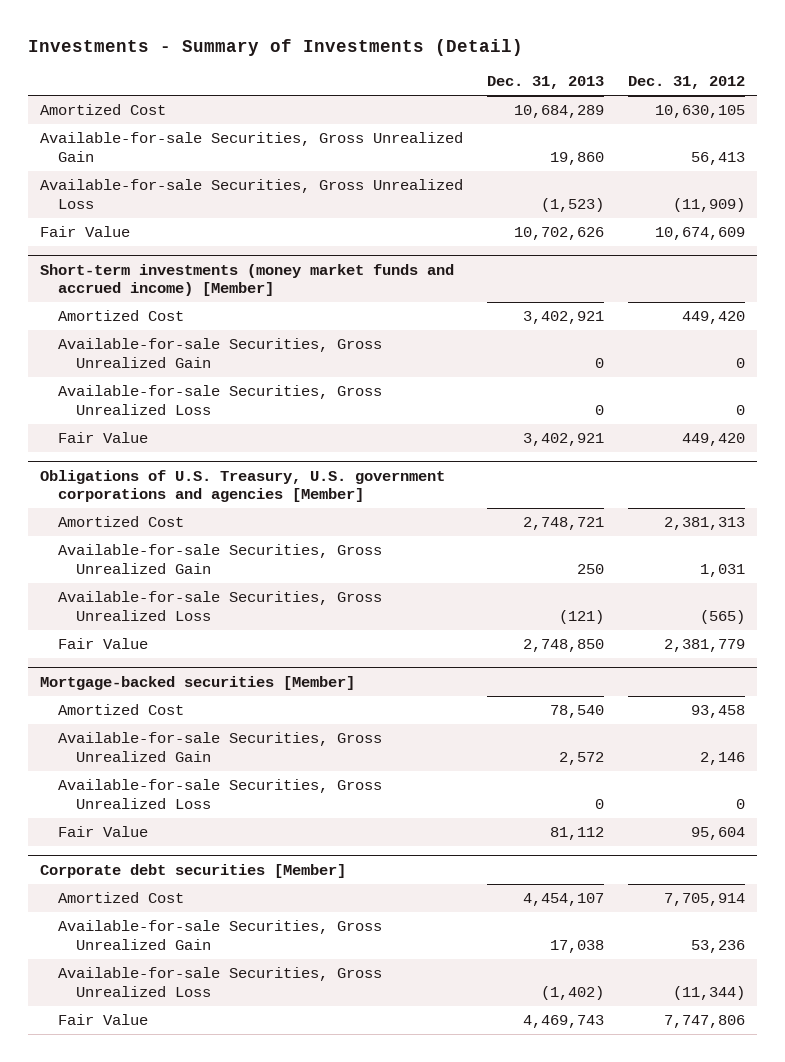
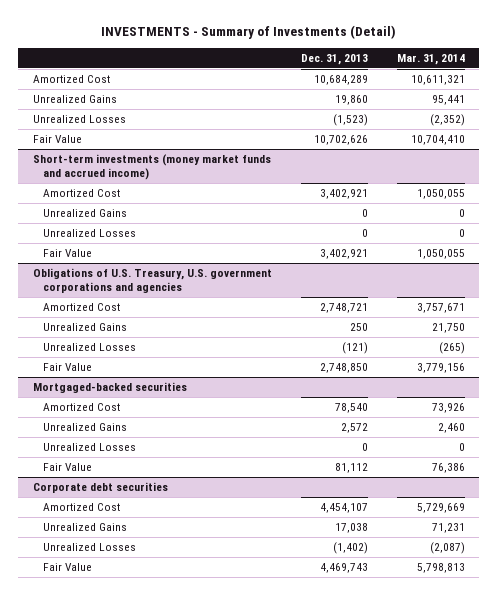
[27,38,523,56] Investments - Summary of Investments (Detail) -> [100,25,396,40] INVESTMENTS - Summary of Investments (Detail)
[627,76,745,90] Dec. 31, 2012 -> none
none -> [396,53,465,65] Mar. 31, 2014
[39,132,463,163] Available-for-sale Securities, Gross Unrealized Gain -> [32,95,117,104] Unrealized Gains
[39,179,463,210] Available-for-sale Securities, Gross Unrealized Loss -> [32,115,126,124] Unrealized Losses
[39,263,454,297] Short-term investments (money market funds and accrued income) [Member] -> [32,154,271,181] Short-term investments (money market funds and accrued income)
[58,338,383,369] Available-for-sale Securities, Gross Unrealized Gain -> [42,209,127,218] Unrealized Gains
[58,385,383,416] Available-for-sale Securities, Gross Unrealized Loss -> [42,229,136,238] Unrealized Losses
[39,469,445,503] Obligations of U.S. Treasury, U.S. government corporations and agencies [Member] -> [32,268,272,294] Obligations of U.S. Treasury, U.S. government corporations and agencies
[58,544,383,575] Available-for-sale Securities, Gross Unrealized Gain -> [42,323,127,332] Unrealized Gains
[58,591,383,622] Available-for-sale Securities, Gross Unrealized Loss -> [42,343,136,352] Unrealized Losses
[39,675,355,690] Mortgage-backed securities [Member] -> none
none -> [32,382,187,394] Mortgaged-backed securities
[58,732,383,763] Available-for-sale Securities, Gross Unrealized Gain -> [42,423,127,432] Unrealized Gains
[58,779,383,810] Available-for-sale Securities, Gross Unrealized Loss -> [42,443,136,452] Unrealized Losses
[39,863,346,878] Corporate debt securities [Member] -> [32,482,168,494] Corporate debt securities
[58,920,383,951] Available-for-sale Securities, Gross Unrealized Gain -> [42,523,127,532] Unrealized Gains
[58,967,383,998] Available-for-sale Securities, Gross Unrealized Loss -> [42,543,136,552] Unrealized Losses

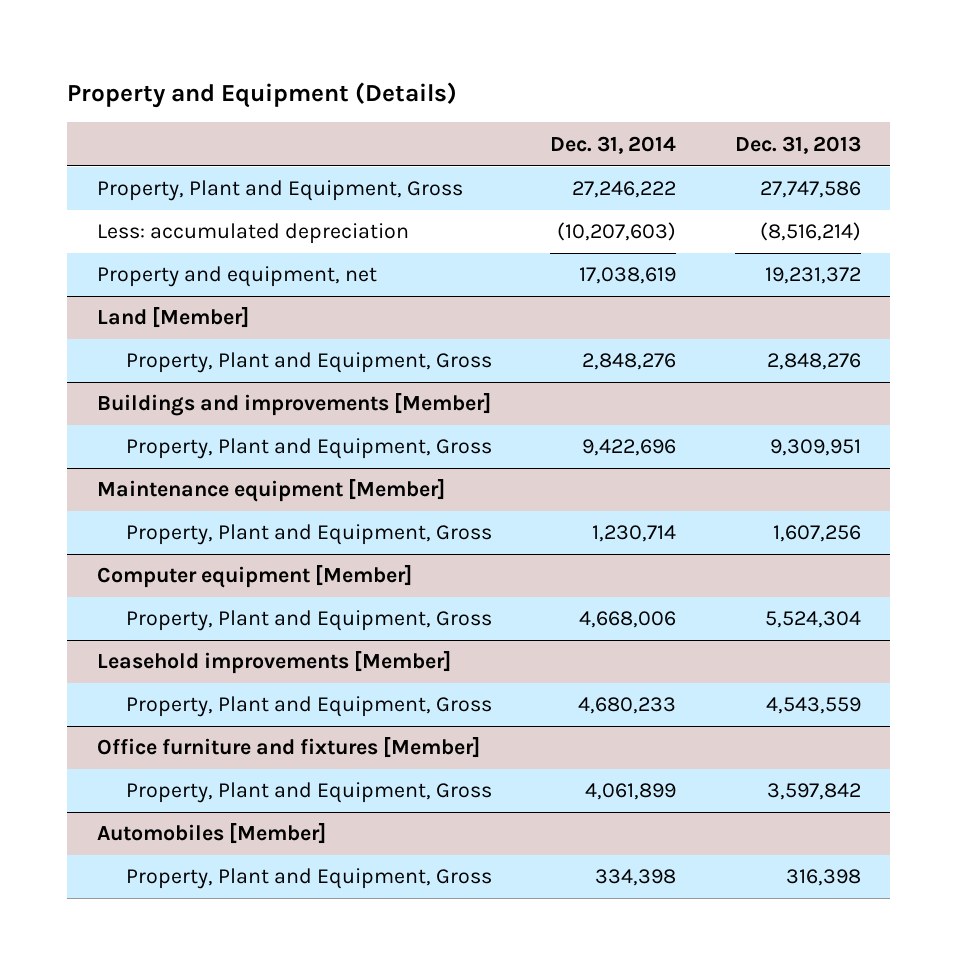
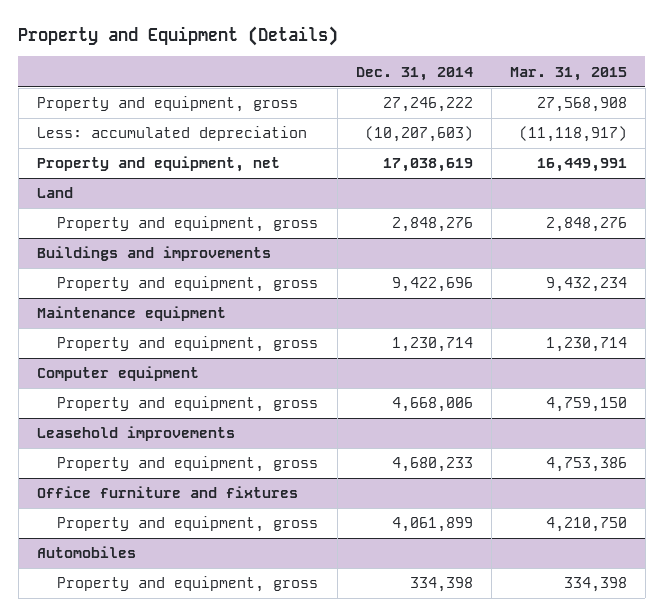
[734,135,861,154] Dec. 31, 2013 -> none
none -> [509,66,627,81] Mar. 31, 2015
[96,180,463,202] Property, Plant and Equipment, Gross -> [36,96,298,113] Property and equipment, gross
[96,307,249,329] Land [Member] -> [36,187,73,199] Land
[125,352,492,374] Property, Plant and Equipment, Gross -> [57,216,319,233] Property and equipment, gross
[96,393,491,417] Buildings and improvements [Member] -> [36,246,271,262] Buildings and improvements
[125,438,492,460] Property, Plant and Equipment, Gross -> [57,276,319,293] Property and equipment, gross
[96,479,445,503] Maintenance equipment [Member] -> [36,306,226,322] Maintenance equipment
[125,524,492,546] Property, Plant and Equipment, Gross -> [57,336,319,353] Property and equipment, gross
[96,565,412,589] Computer equipment [Member] -> [36,366,199,382] Computer equipment
[125,610,492,632] Property, Plant and Equipment, Gross -> [57,396,319,413] Property and equipment, gross
[96,651,451,675] Leasehold improvements [Member] -> [36,426,235,442] Leasehold improvements
[125,696,492,718] Property, Plant and Equipment, Gross -> [57,456,319,473] Property and equipment, gross
[96,737,480,759] Office furniture and fixtures [Member] -> [36,486,298,499] Office furniture and fixtures
[125,782,492,804] Property, Plant and Equipment, Gross -> [57,516,319,533] Property and equipment, gross
[96,823,326,845] Automobiles [Member] -> [36,546,136,559] Automobiles
[125,868,492,890] Property, Plant and Equipment, Gross -> [57,576,319,593] Property and equipment, gross

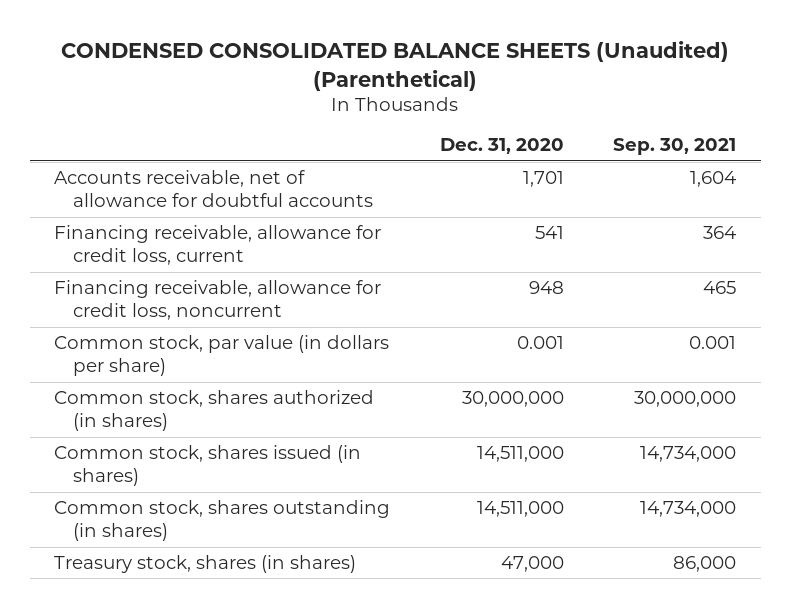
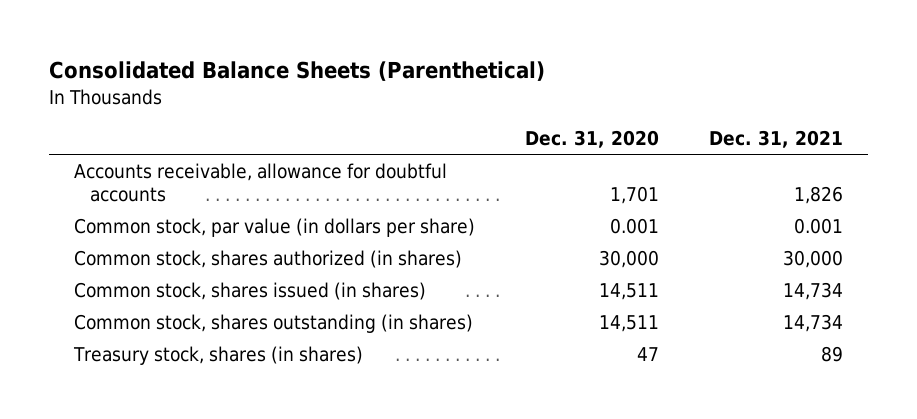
[61,41,730,91] CONDENSED CONSOLIDATED BALANCE SHEETS (Unaudited) (Parenthetical) -> [48,61,545,82] Consolidated Balance Sheets (Parenthetical)
[612,138,736,156] Sep. 30, 2021 -> none
none -> [708,130,843,149] Dec. 31, 2021
[54,224,382,266] Financing receivable, allowance for credit loss, current -> none
[54,279,382,321] Financing receivable, allowance for credit loss, noncurrent -> none
[54,169,374,208] Accounts receivable, net of allowance for doubtful accounts -> [73,162,447,203] Accounts receivable, allowance for doubtful accounts
[461,390,564,407] 30,000,000 -> [598,249,659,268] 30,000
[476,445,564,462] 14,511,000 -> [598,282,659,300] 14,511
[476,500,564,517] 14,511,000 -> [598,314,659,332] 14,511
[500,555,564,572] 47,000 -> [636,346,659,361] 47

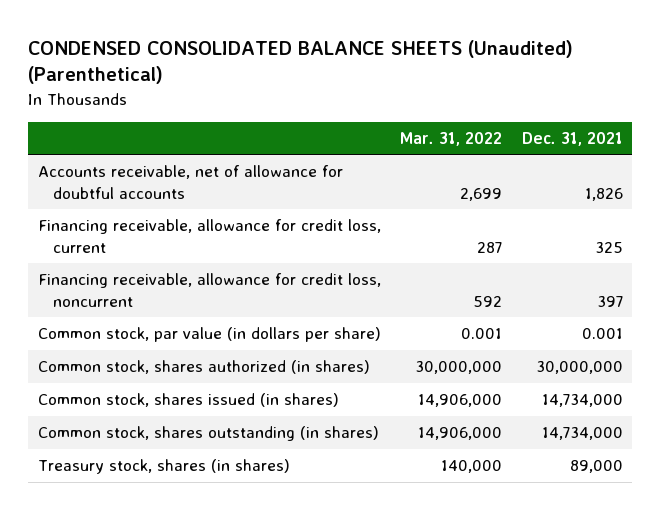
[48,61,545,82] Consolidated Balance Sheets (Parenthetical) -> [28,39,574,85] CONDENSED CONSOLIDATED BALANCE SHEETS (Unaudited) (Parenthetical)
[524,130,659,149] Dec. 31, 2020 -> none
none -> [400,131,503,146] Mar. 31, 2022
[73,162,447,203] Accounts receivable, allowance for doubtful accounts -> [37,165,343,199] Accounts receivable, net of allowance for doubtful accounts
none -> [37,219,381,253] Financing receivable, allowance for credit loss, current
none -> [37,273,381,307] Financing receivable, allowance for credit loss, noncurrent
[782,249,843,268] 30,000 -> [535,361,623,375] 30,000,000
[782,281,843,300] 14,734 -> [541,394,623,408] 14,734,000
[782,313,843,332] 14,734 -> [541,427,623,441] 14,734,000
[820,345,843,362] 89 -> [569,460,623,474] 89,000

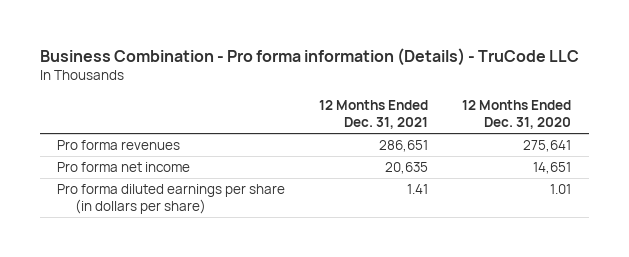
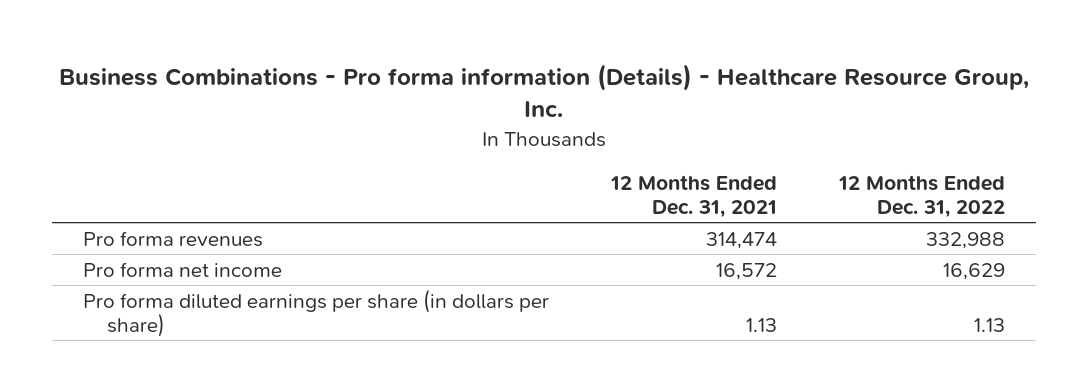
[40,47,580,66] Business Combination - Pro forma information (Details) - TruCode LLC -> [58,63,1029,118] Business Combinations - Pro forma information (Details) - Healthcare Resource Group, Inc.
[462,99,572,130] 12 Months Ended Dec. 31, 2020 -> none
none -> [837,174,1005,219] 12 Months Ended Dec. 31, 2022
[379,139,429,152] 286,651 -> [705,231,777,249] 314,474
[385,161,429,174] 20,635 -> [715,262,777,280] 16,572
[407,183,429,194] 1.41 -> [745,318,777,333] 1.13

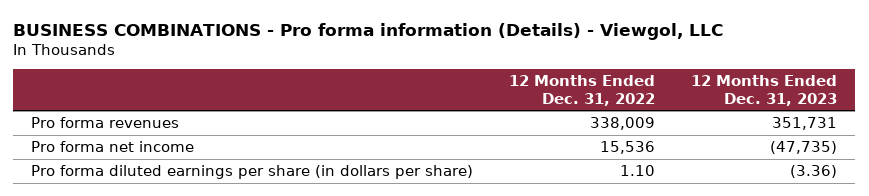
[58,63,1029,118] Business Combinations - Pro forma information (Details) - Healthcare Resource Group, Inc. -> [13,22,724,40] BUSINESS COMBINATIONS - Pro forma information (Details) - Viewgol, LLC
[609,174,777,219] 12 Months Ended Dec. 31, 2021 -> none
none -> [691,75,838,106] 12 Months Ended Dec. 31, 2023
[925,231,1005,249] 332,988 -> [590,117,656,131] 338,009
[942,262,1005,280] 16,629 -> [600,141,656,155] 15,536
[973,318,1005,333] 1.13 -> [620,165,656,177] 1.10

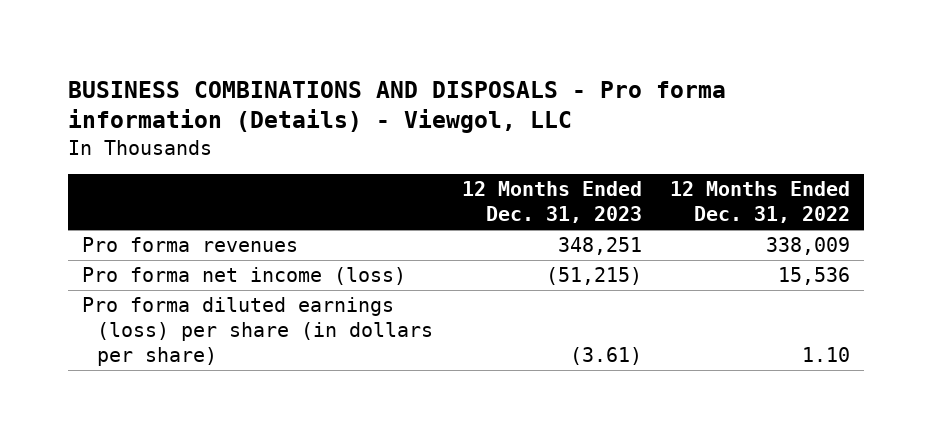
[13,22,724,40] BUSINESS COMBINATIONS - Pro forma information (Details) - Viewgol, LLC -> [67,80,726,134] BUSINESS COMBINATIONS AND DISPOSALS - Pro forma information (Details) - Viewgol, LLC
[772,117,838,131] 351,731 -> [557,237,642,256] 348,251
[31,141,195,153] Pro forma net income -> [81,267,406,286] Pro forma net income (loss)
[770,141,838,155] (47,735) -> [545,267,642,286] (51,215)
[31,165,474,180] Pro forma diluted earnings per share (in dollars per share) -> [81,297,434,366] Pro forma diluted earnings (loss) per share (in dollars per share)
[790,165,838,179] (3.36) -> [569,346,642,365] (3.61)

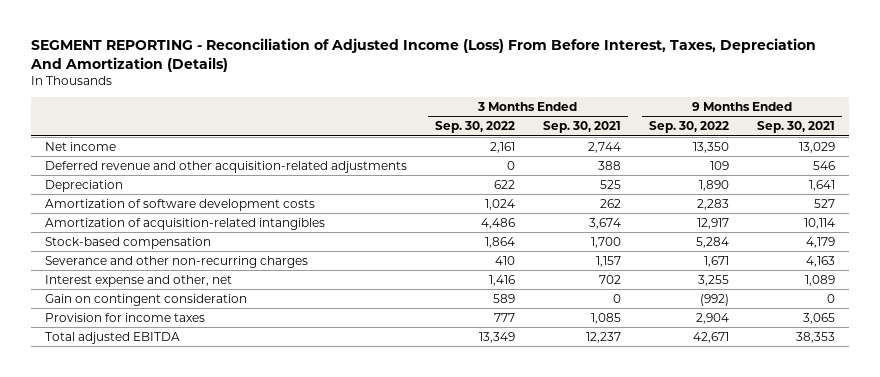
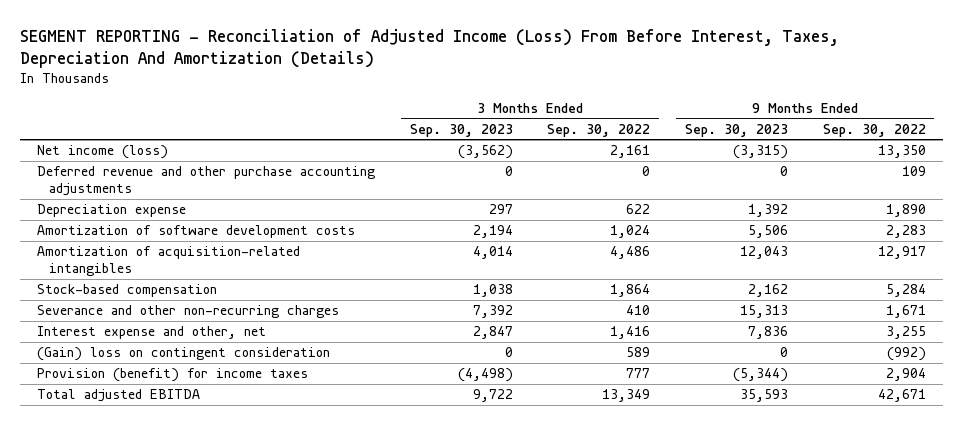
[543,121,622,134] Sep. 30, 2021 -> none
[757,121,836,134] Sep. 30, 2021 -> none
none -> [409,123,513,137] Sep. 30, 2023
none -> [684,123,788,137] Sep. 30, 2023
[45,141,117,151] Net income -> [37,145,169,160] Net income (loss)
[45,160,408,173] Deferred revenue and other acquisition-related adjustments -> [37,166,376,197] Deferred revenue and other purchase accounting adjustments
[45,179,124,192] Depreciation -> [37,204,187,218] Depreciation expense
[45,293,248,306] Gain on contingent consideration -> [37,347,331,362] (Gain) loss on contingent consideration
[45,312,206,322] Provision for income taxes -> [37,368,309,383] Provision (benefit) for income taxes

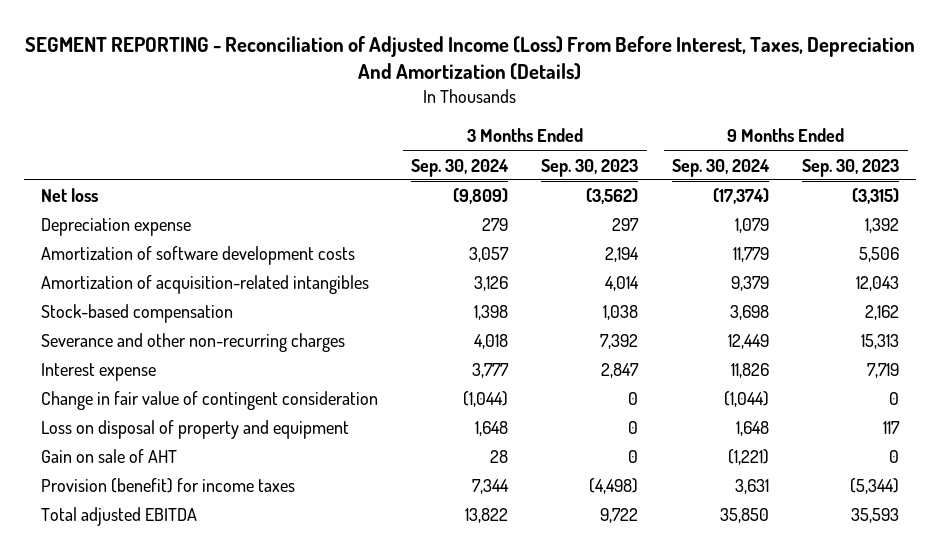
[547,123,651,137] Sep. 30, 2022 -> none
[822,123,926,137] Sep. 30, 2022 -> none
none -> [410,158,509,177] Sep. 30, 2024
none -> [671,158,770,177] Sep. 30, 2024
[37,166,376,197] Deferred revenue and other purchase accounting adjustments -> none
[37,145,169,160] Net income (loss) -> [40,188,98,203] Net loss
[37,326,267,340] Interest expense and other, net -> none
none -> [40,363,156,382] Interest expense
[37,347,331,362] (Gain) loss on contingent consideration -> [40,391,378,411] Change in fair value of contingent consideration
none -> [40,420,349,440] Loss on disposal of property and equipment
none -> [40,449,177,464] Gain on sale of AHT

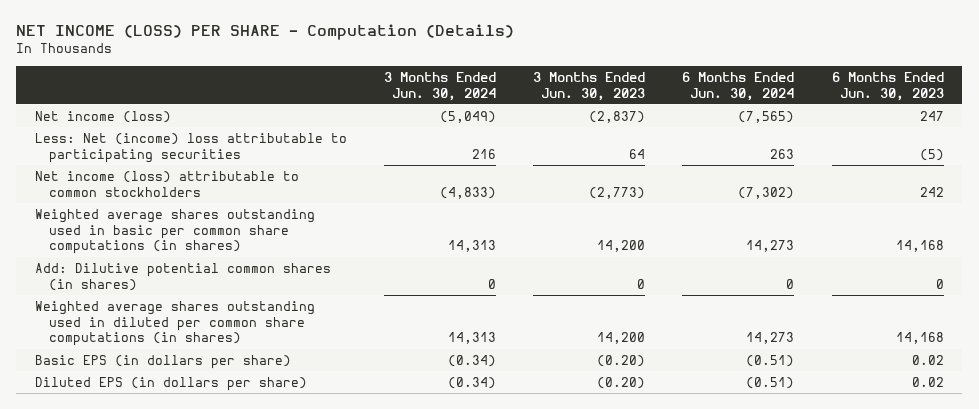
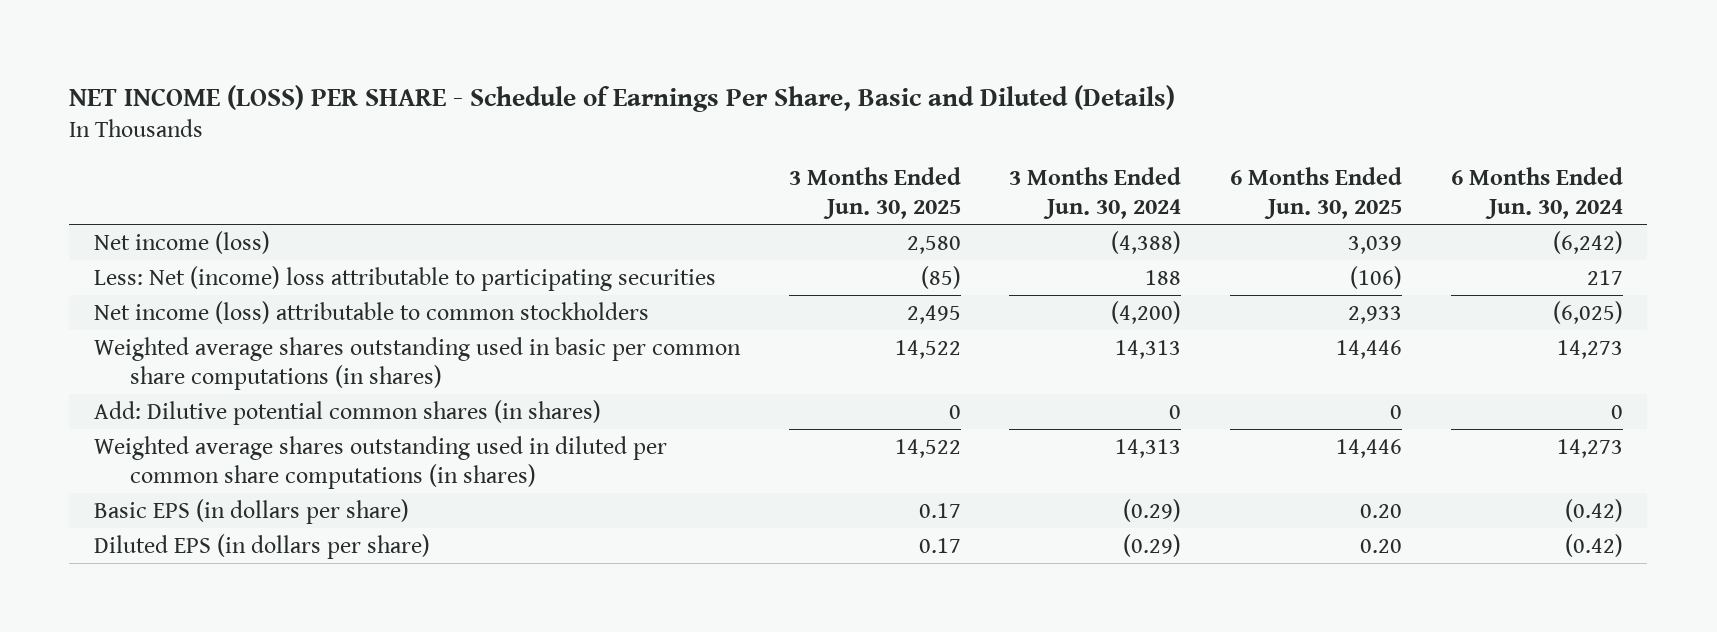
[16,24,515,41] NET INCOME (LOSS) PER SHARE - Computation (Details) -> [69,84,1176,112] NET INCOME (LOSS) PER SHARE - Schedule of Earnings Per Share, Basic and Diluted (Details)
[533,71,646,101] 3 Months Ended Jun. 30, 2023 -> none
[831,71,944,101] 6 Months Ended Jun. 30, 2023 -> none
none -> [788,167,961,220] 3 Months Ended Jun. 30, 2025
none -> [1230,167,1403,220] 6 Months Ended Jun. 30, 2025
[440,110,497,123] (5,049) -> [1111,230,1182,254] (4,388)
[738,110,795,123] (7,565) -> [1553,230,1624,254] (6,242)
[472,148,497,159] 216 -> [1145,269,1182,285] 188
[770,148,795,159] 263 -> [1587,269,1624,285] 217
[440,186,497,199] (4,833) -> [1111,300,1182,324] (4,200)
[738,186,795,199] (7,302) -> [1553,300,1624,324] (6,025)
[448,354,497,367] (0.34) -> [1123,498,1182,522] (0.29)
[746,354,795,367] (0.51) -> [1565,498,1624,522] (0.42)
[448,376,497,389] (0.34) -> [1123,533,1182,557] (0.29)
[746,376,795,389] (0.51) -> [1565,533,1624,557] (0.42)

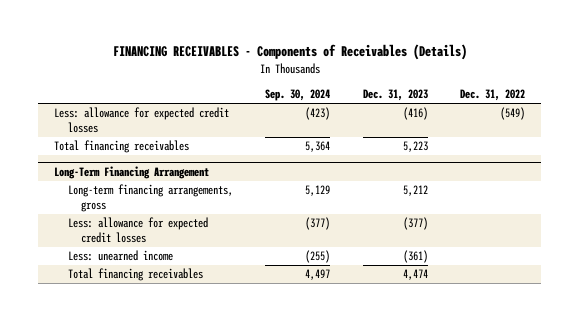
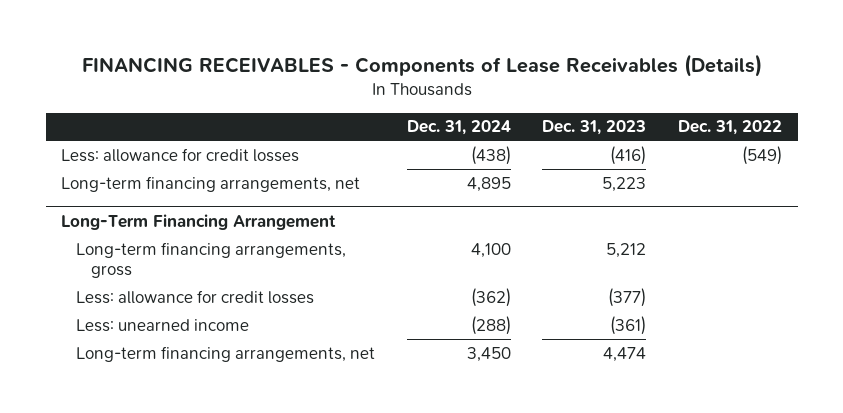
[112,44,467,61] FINANCING RECEIVABLES - Components of Receivables (Details) -> [81,54,762,78] FINANCING RECEIVABLES - Components of Lease Receivables (Details)
[265,89,331,102] Sep. 30, 2024 -> none
none -> [406,120,511,136] Dec. 31, 2024
[53,107,229,134] Less: allowance for expected credit losses -> [61,147,300,162] Less: allowance for credit losses
[53,140,189,154] Total financing receivables -> [61,175,361,192] Long-term financing arrangements, net
[67,217,208,244] Less: allowance for expected credit losses -> [76,289,315,304] Less: allowance for credit losses
[67,268,203,282] Total financing receivables -> [76,345,376,362] Long-term financing arrangements, net

